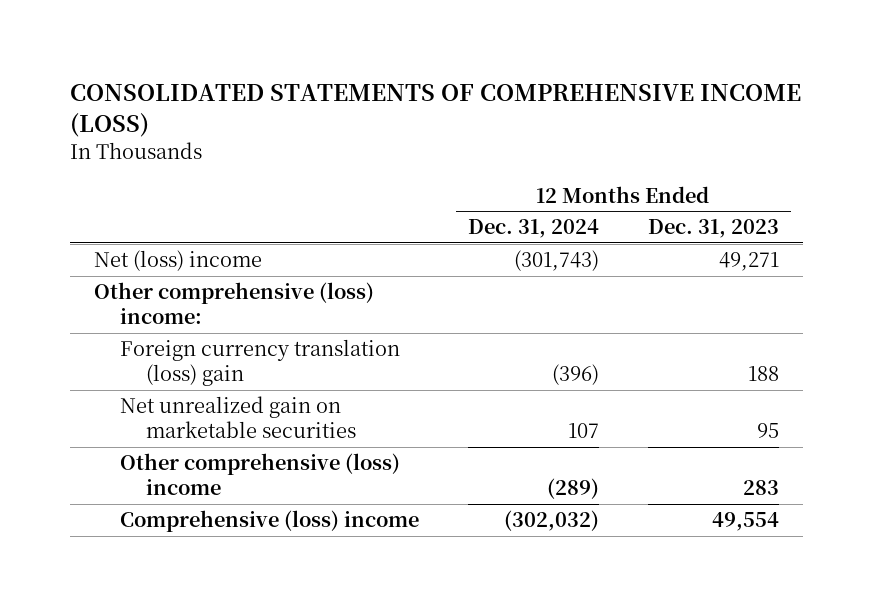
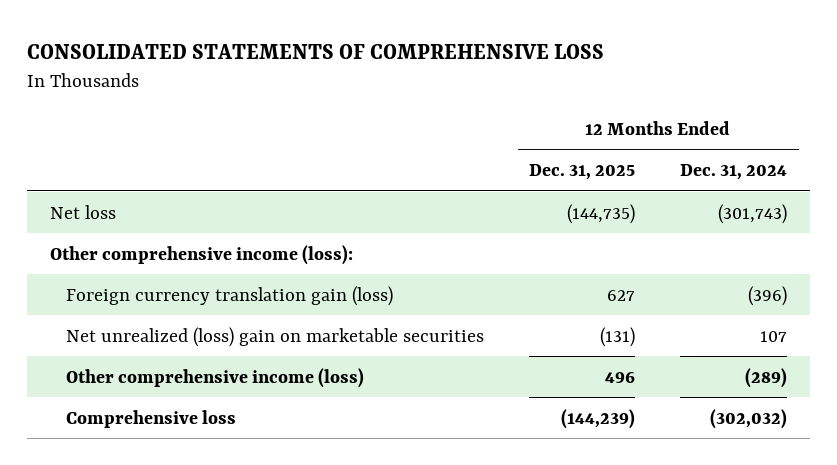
[69,84,801,138] CONSOLIDATED STATEMENTS OF COMPREHENSIVE INCOME (LOSS) -> [27,44,605,60] CONSOLIDATED STATEMENTS OF COMPREHENSIVE LOSS
[647,219,779,239] Dec. 31, 2023 -> none
none -> [529,164,636,181] Dec. 31, 2025
[94,250,263,272] Net (loss) income -> [49,204,116,219] Net loss
[94,282,375,325] Other comprehensive (loss) income: -> [49,244,353,265] Other comprehensive income (loss):
[120,339,401,387] Foreign currency translation (loss) gain -> [65,285,393,306] Foreign currency translation gain (loss)
[120,396,357,439] Net unrealized gain on marketable securities -> [65,326,484,347] Net unrealized (loss) gain on marketable securities
[120,453,401,496] Other comprehensive (loss) income -> [65,367,364,388] Other comprehensive income (loss)
[120,510,420,533] Comprehensive (loss) income -> [65,409,236,428] Comprehensive loss

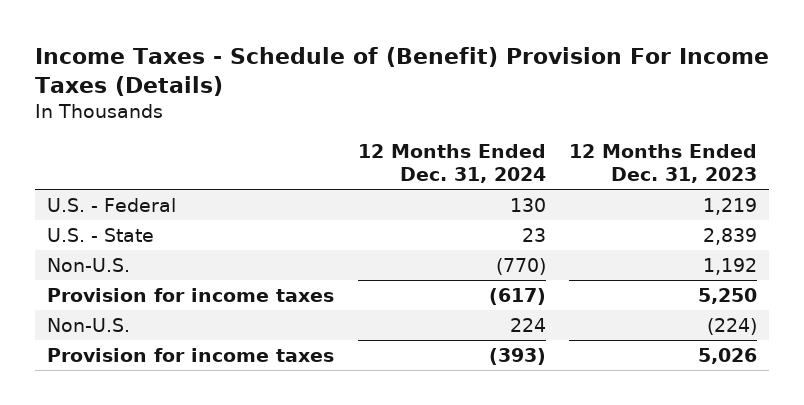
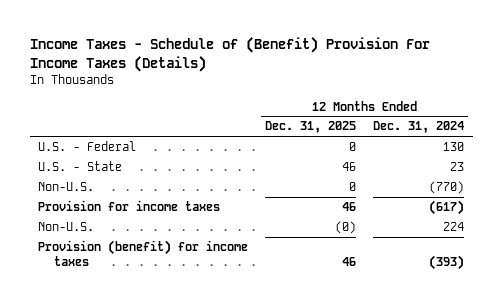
[569,144,758,184] 12 Months Ended Dec. 31, 2023 -> none
none -> [265,121,357,134] Dec. 31, 2025
[46,347,334,362] Provision for income taxes -> [38,240,249,267] Provision (benefit) for income taxes

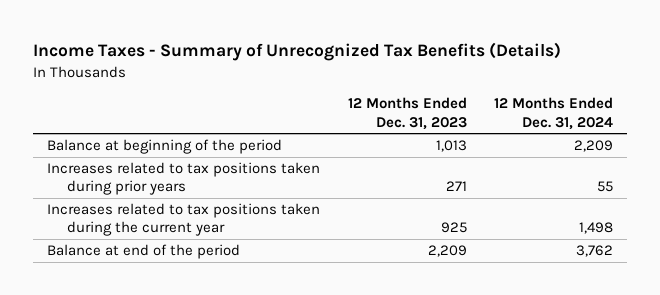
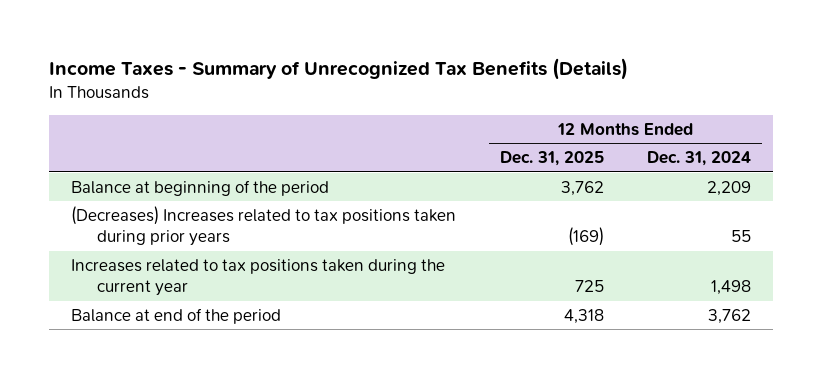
[347,97,467,130] 12 Months Ended Dec. 31, 2023 -> none
none -> [499,151,604,167] Dec. 31, 2025
[46,162,320,196] Increases related to tax positions taken during prior years -> [71,205,457,247] (Decreases) Increases related to tax positions taken during prior years

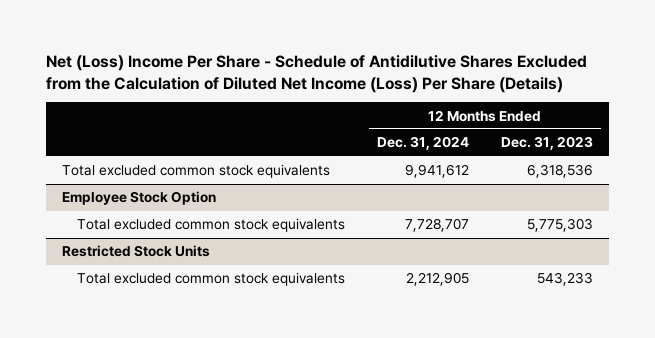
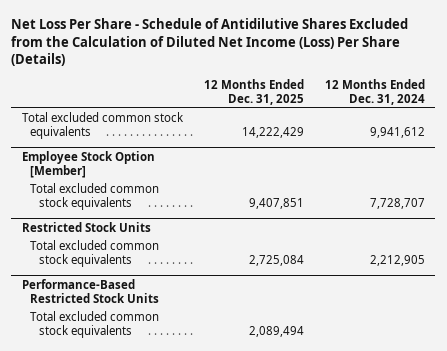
[45,55,587,93] Net (Loss) Income Per Share - Schedule of Antidilutive Shares Excluded from the Calculation of Diluted Net Income (Loss) Per Share (Details) -> [11,18,409,67] Net Loss Per Share - Schedule of Antidilutive Shares Excluded from the Calculation of Diluted Net Income (Loss) Per Share (Details)
[501,136,594,151] Dec. 31, 2023 -> none
none -> [203,79,304,105] 12 Months Ended Dec. 31, 2025
[61,191,216,206] Employee Stock Option -> [21,151,155,178] Employee Stock Option [Member]
none -> [21,279,160,303] Performance-Based Restricted Stock Units
none -> [30,311,160,338] Total excluded common stock equivalents

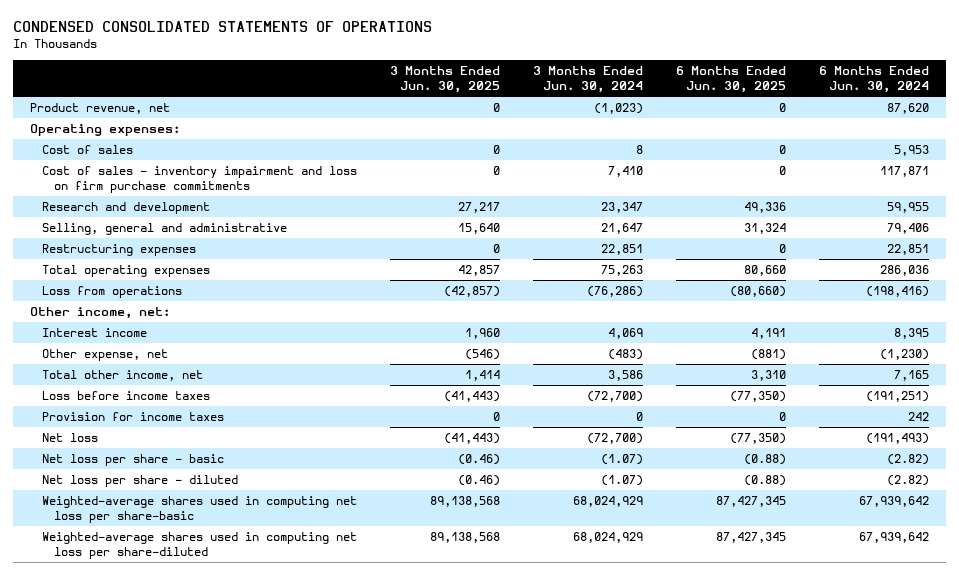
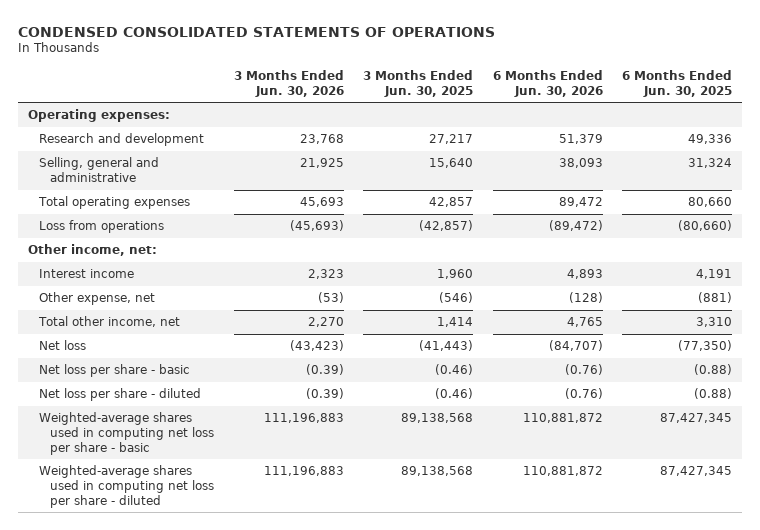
[533,66,644,94] 3 Months Ended Jun. 30, 2024 -> none
[819,66,930,94] 6 Months Ended Jun. 30, 2024 -> none
none -> [233,69,344,97] 3 Months Ended Jun. 30, 2026
none -> [492,69,603,97] 6 Months Ended Jun. 30, 2026
[29,103,170,115] Product revenue, net -> none
[42,145,134,155] Cost of sales -> none
[42,166,358,194] Cost of sales - inventory impairment and loss on firm purchase commitments -> none
[42,244,197,257] Restructuring expenses -> none
[42,391,211,401] Loss before income taxes -> none
[42,412,225,422] Provision for income taxes -> none
[42,496,358,524] Weighted-average shares used in computing net loss per share-basic -> [39,412,215,455] Weighted-average shares used in computing net loss per share - basic
[42,532,358,560] Weighted-average shares used in computing net loss per share-diluted -> [39,465,215,508] Weighted-average shares used in computing net loss per share - diluted

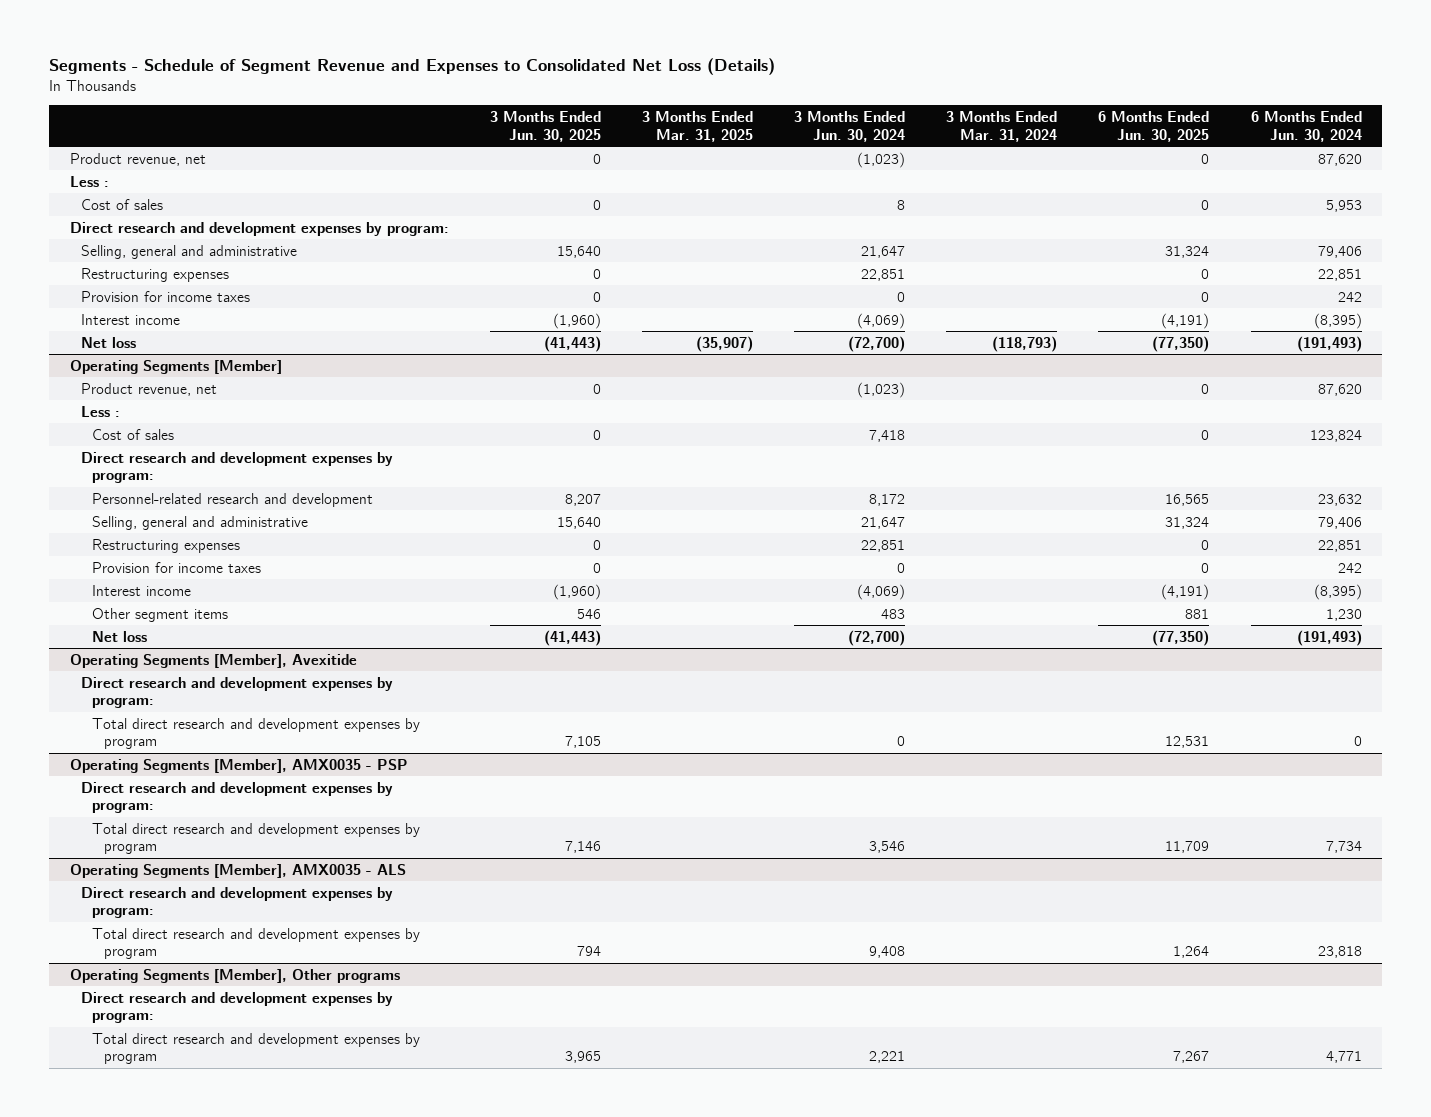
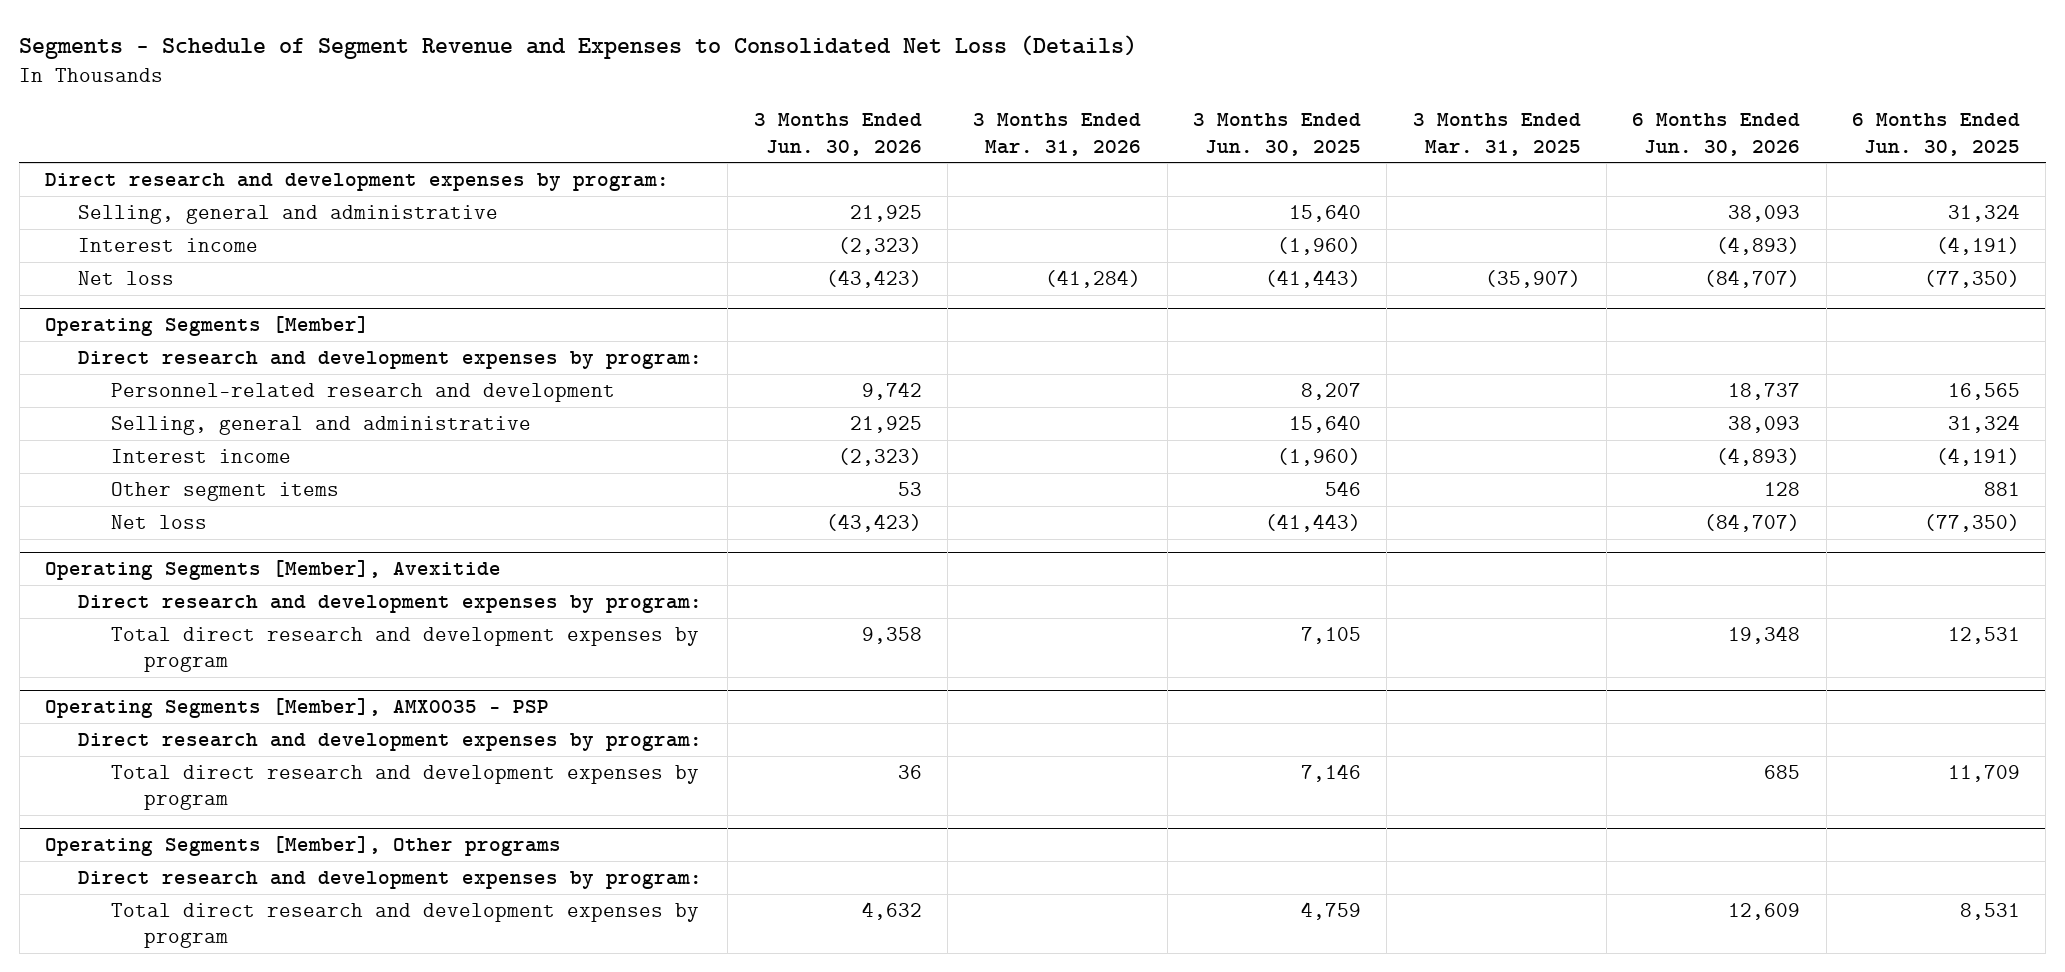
[794,111,906,142] 3 Months Ended Jun. 30, 2024 -> none
[946,111,1058,142] 3 Months Ended Mar. 31, 2024 -> none
[1250,111,1362,142] 6 Months Ended Jun. 30, 2024 -> none
none -> [753,113,922,156] 3 Months Ended Jun. 30, 2026
none -> [973,113,1142,156] 3 Months Ended Mar. 31, 2026
none -> [1632,113,1801,156] 6 Months Ended Jun. 30, 2026
[69,152,206,166] Product revenue, net -> none
[69,175,109,187] Less : -> none
[80,198,163,210] Cost of sales -> none
[80,267,229,282] Restructuring expenses -> none
[80,290,250,302] Provision for income taxes -> none
[80,382,217,396] Product revenue, net -> none
[80,405,120,417] Less : -> none
[92,428,175,440] Cost of sales -> none
[92,538,241,553] Restructuring expenses -> none
[92,561,262,573] Provision for income taxes -> none
[69,863,406,878] Operating Segments [Member], AMX0035 - ALS -> none
[80,886,393,919] Direct research and development expenses by program: -> none
[92,927,421,960] Total direct research and development expenses by program -> none
[564,1051,601,1064] 3,965 -> [1301,901,1362,920] 4,759
[1173,1051,1210,1064] 7,267 -> [1960,902,2021,920] 8,531

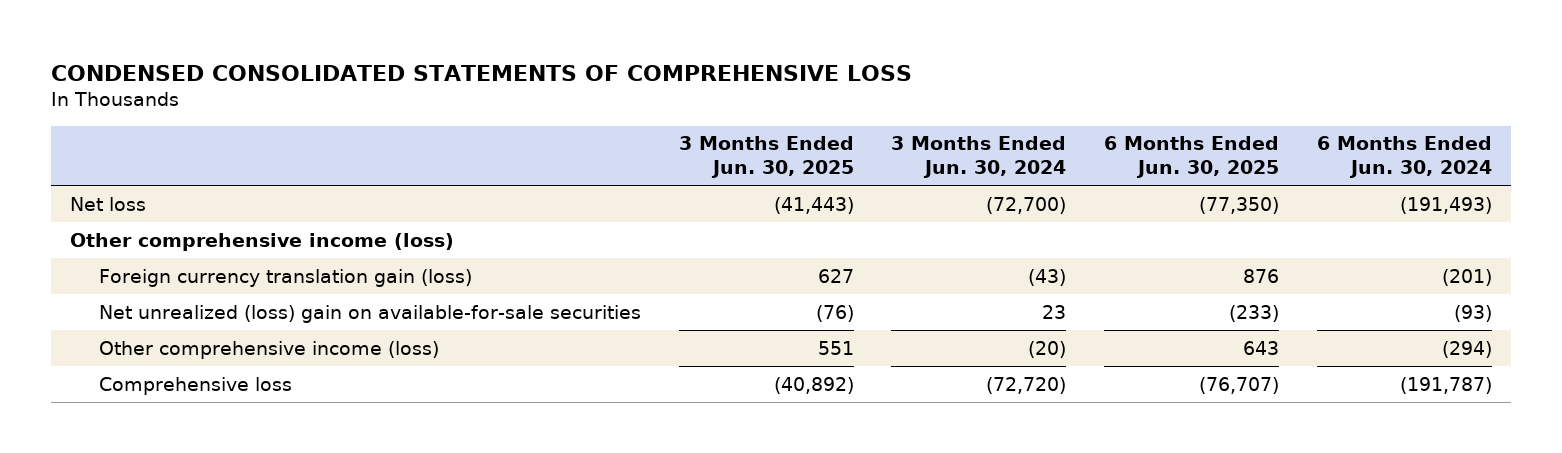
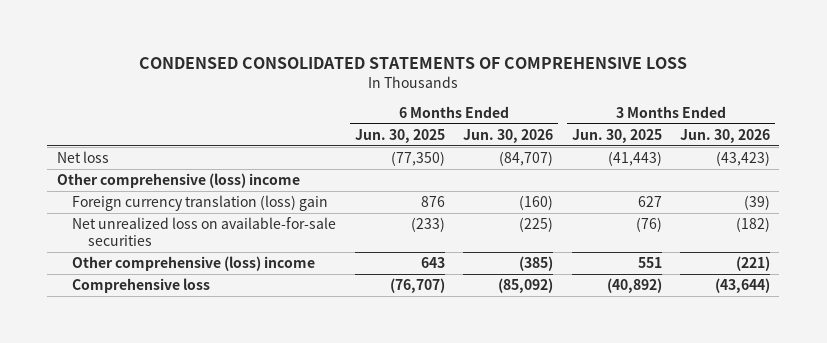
[891,136,1067,179] 3 Months Ended Jun. 30, 2024 -> none
[1316,136,1492,179] 6 Months Ended Jun. 30, 2024 -> none
none -> [463,128,554,143] Jun. 30, 2026
none -> [680,128,771,143] Jun. 30, 2026
[70,232,455,251] Other comprehensive income (loss) -> [56,173,300,189] Other comprehensive (loss) income
[98,268,472,287] Foreign currency translation gain (loss) -> [72,195,329,212] Foreign currency translation (loss) gain
[98,304,641,323] Net unrealized (loss) gain on available-for-sale securities -> [72,217,337,246] Net unrealized loss on available-for-sale securities
[98,340,439,359] Other comprehensive income (loss) -> [72,256,316,272] Other comprehensive (loss) income

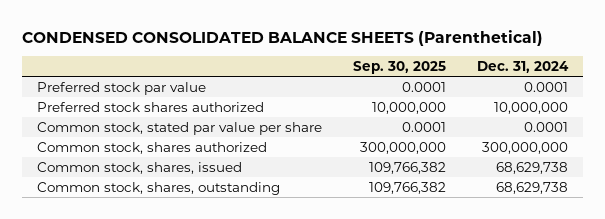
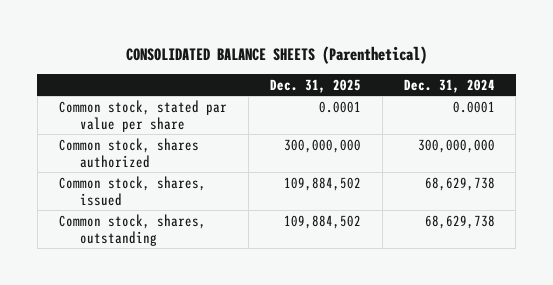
[22,29,544,46] CONDENSED CONSOLIDATED BALANCE SHEETS (Parenthetical) -> [125,45,427,64] CONSOLIDATED BALANCE SHEETS (Parenthetical)
[352,60,446,74] Sep. 30, 2025 -> none
none -> [269,78,361,93] Dec. 31, 2025
[37,81,207,95] Preferred stock par value -> none
[37,101,265,112] Preferred stock shares authorized -> none

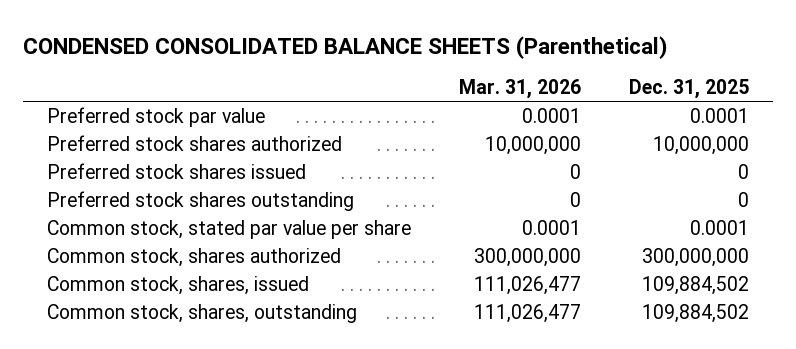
[125,45,427,64] CONSOLIDATED BALANCE SHEETS (Parenthetical) -> [23,35,668,59] CONDENSED CONSOLIDATED BALANCE SHEETS (Parenthetical)
[403,78,495,93] Dec. 31, 2024 -> none
none -> [459,79,582,100] Mar. 31, 2026
none -> [47,106,266,127] Preferred stock par value
none -> [47,134,343,151] Preferred stock shares authorized
none -> [47,162,307,179] Preferred stock shares issued
none -> [47,190,355,211] Preferred stock shares outstanding

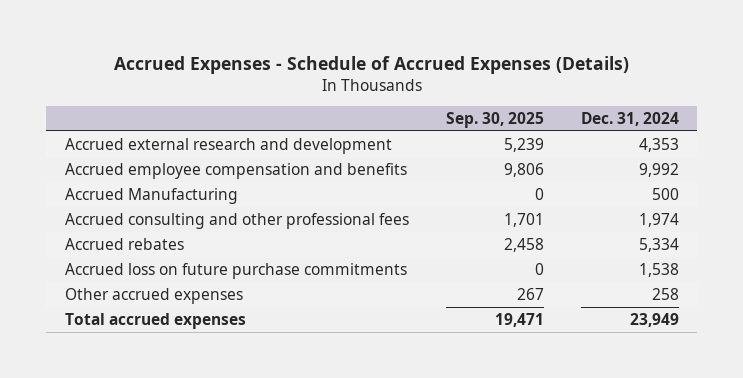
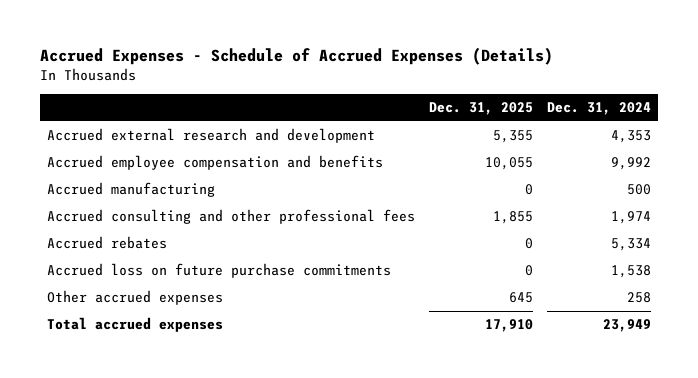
[445,111,544,128] Sep. 30, 2025 -> none
none -> [429,102,534,116] Dec. 31, 2025
[64,187,238,204] Accrued Manufacturing -> [47,182,216,198] Accrued manufacturing

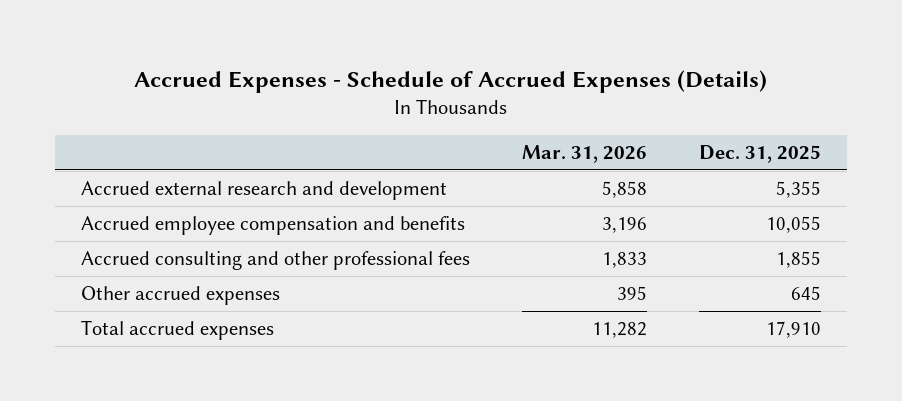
[547,102,652,116] Dec. 31, 2024 -> none
none -> [521,145,647,164] Mar. 31, 2026
[47,182,216,198] Accrued manufacturing -> none
[47,236,168,250] Accrued rebates -> none
[47,263,392,279] Accrued loss on future purchase commitments -> none

